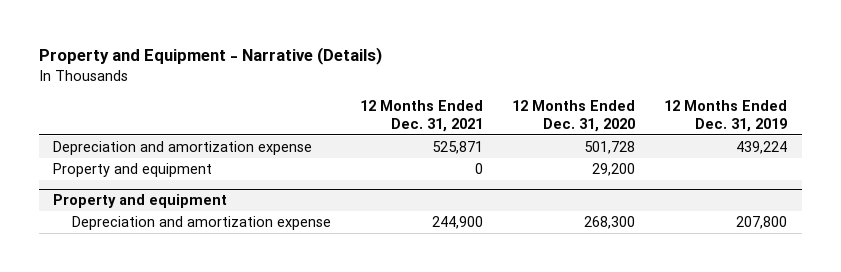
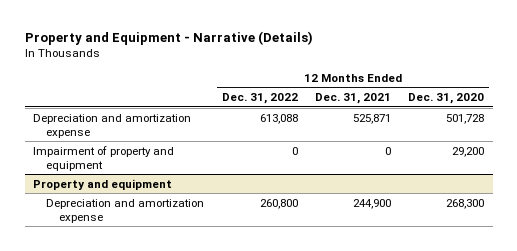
[664,99,788,133] 12 Months Ended Dec. 31, 2019 -> none
none -> [221,93,298,105] Dec. 31, 2022
[53,163,213,178] Property and equipment -> [33,145,175,171] Impairment of property and equipment

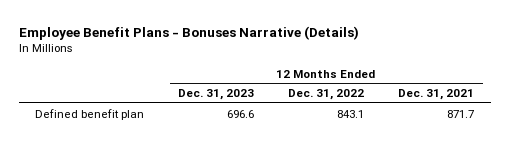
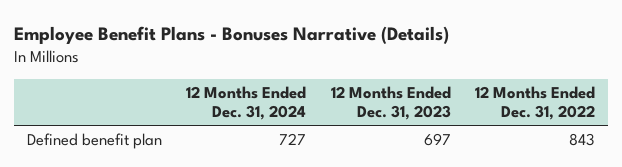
[398,89,475,101] Dec. 31, 2021 -> none
none -> [186,85,307,121] 12 Months Ended Dec. 31, 2024
[227,109,255,118] 696.6 -> [423,132,451,146] 697
[337,109,365,118] 843.1 -> [569,132,596,146] 843

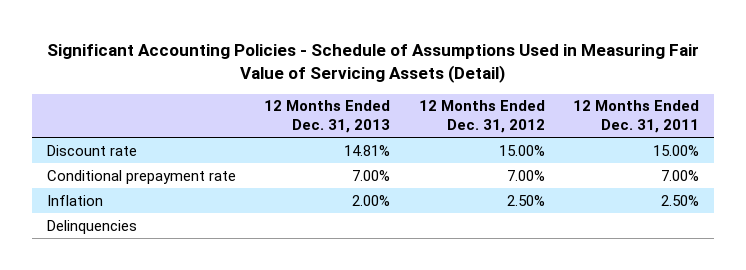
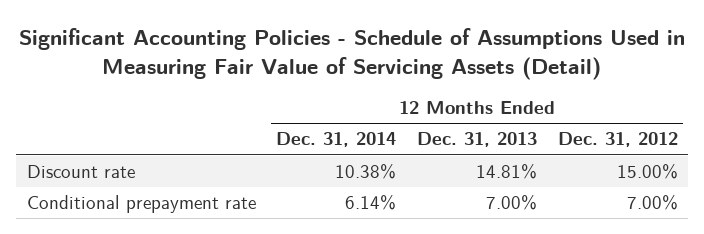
[573,100,700,134] 12 Months Ended Dec. 31, 2011 -> none
none -> [276,132,397,148] Dec. 31, 2014
[46,194,103,206] Inflation -> none
[46,219,137,234] Delinquencies -> none

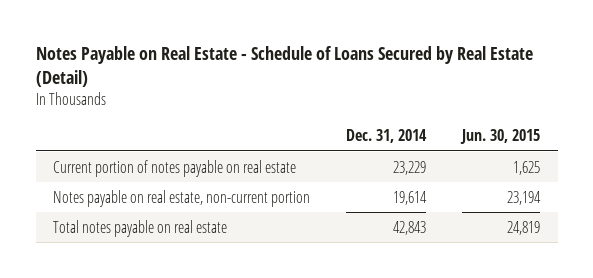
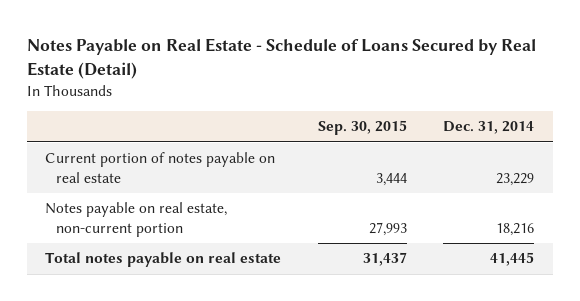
[459,129,540,145] Jun. 30, 2015 -> none
none -> [317,120,407,136] Sep. 30, 2015
[393,190,428,205] 19,614 -> [496,222,535,236] 18,216
[393,220,427,235] 42,843 -> [490,252,535,267] 41,445

